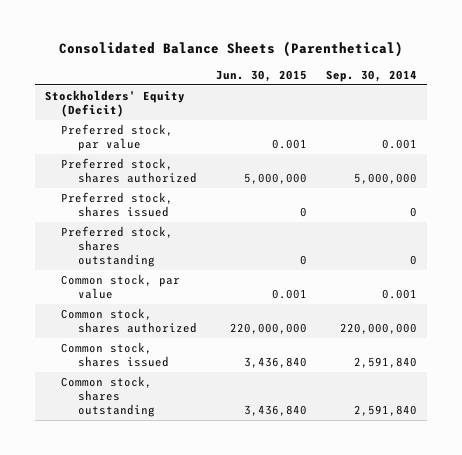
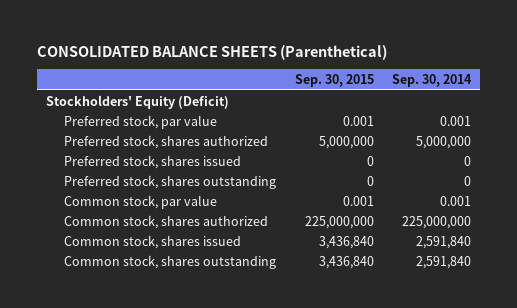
[59,41,404,58] Consolidated Balance Sheets (Parenthetical) -> [36,44,387,60] CONSOLIDATED BALANCE SHEETS (Parenthetical)
[216,70,308,83] Jun. 30, 2015 -> none
none -> [294,74,374,88] Sep. 30, 2015
[340,323,418,335] 220,000,000 -> [401,215,471,229] 225,000,000

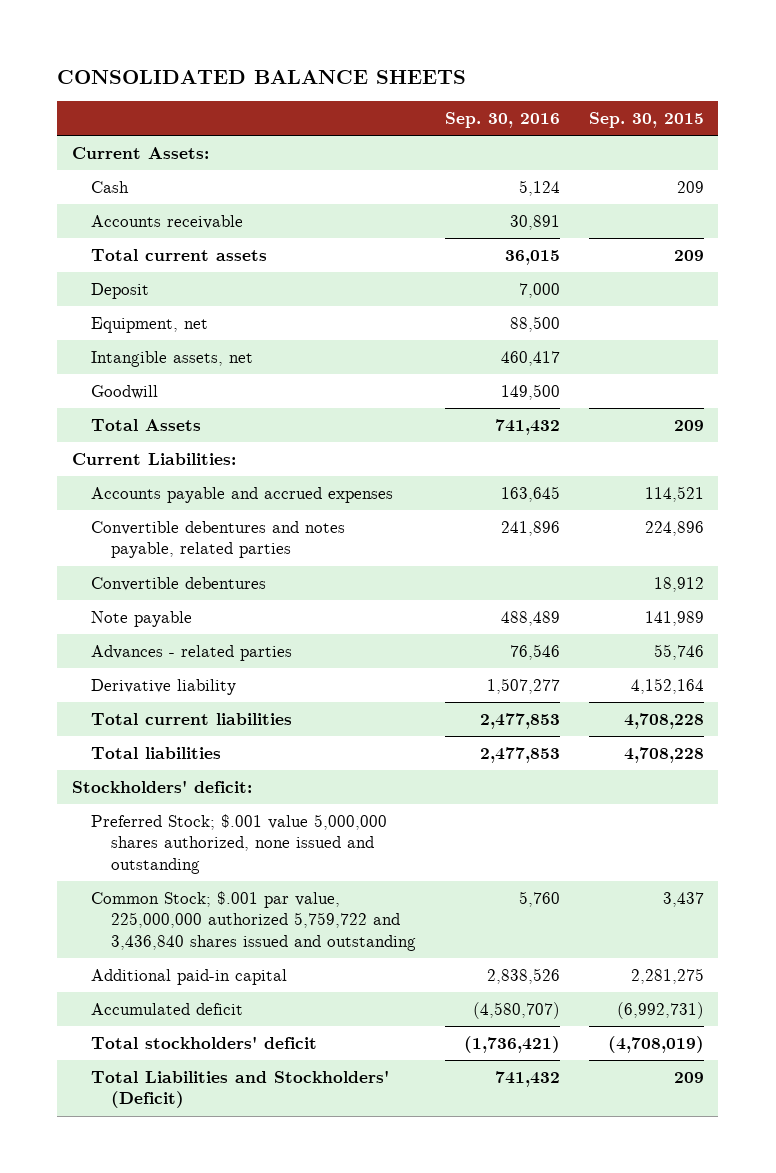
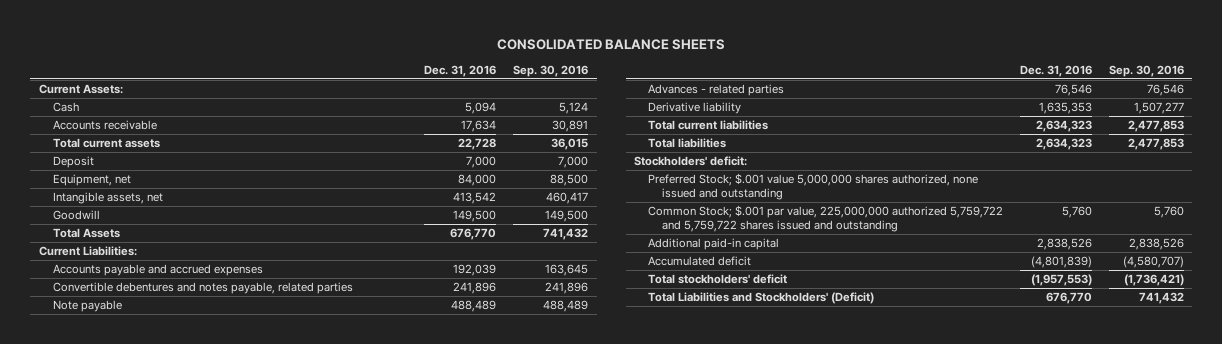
[588,112,704,129] Sep. 30, 2015 -> none
none -> [424,64,497,77] Dec. 31, 2016
[91,577,267,592] Convertible debentures -> none
[91,891,417,951] Common Stock; $.001 par value, 225,000,000 authorized 5,759,722 and 3,436,840 shares issued and outstanding -> [648,205,1004,233] Common Stock; $.001 par value, 225,000,000 authorized 5,759,722 and 5,759,722 shares issued and outstanding

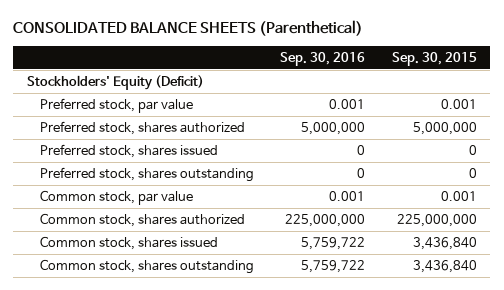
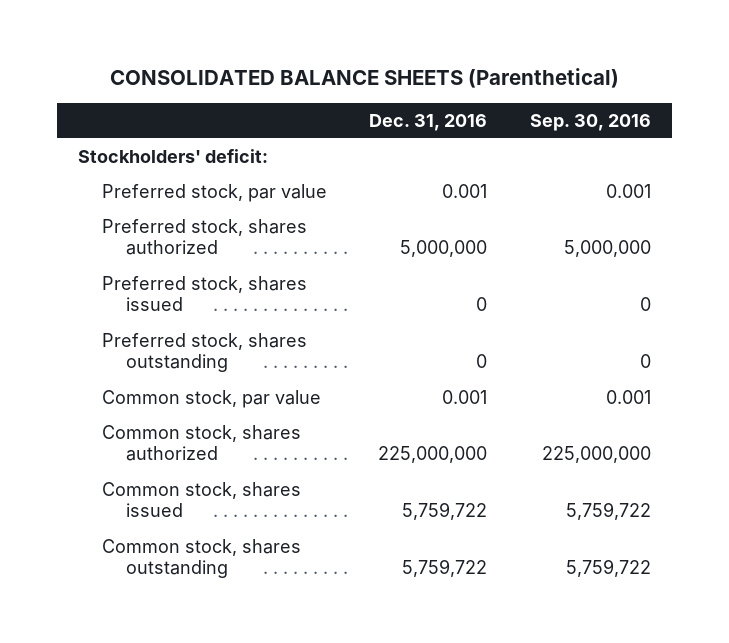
[391,52,477,67] Sep. 30, 2015 -> none
none -> [369,113,488,131] Dec. 31, 2016
[26,74,204,90] Stockholders' Equity (Deficit) -> [78,149,269,164] Stockholders' deficit:

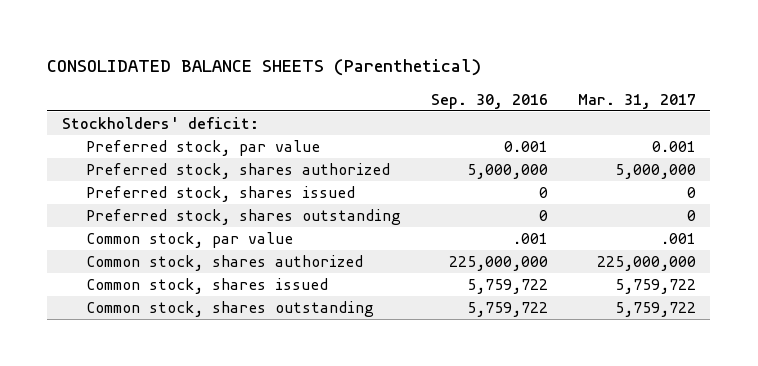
[369,113,488,131] Dec. 31, 2016 -> none
none -> [577,93,696,109] Mar. 31, 2017
[605,390,651,405] 0.001 -> [512,233,548,245] .001

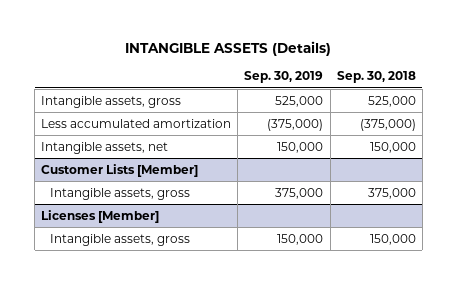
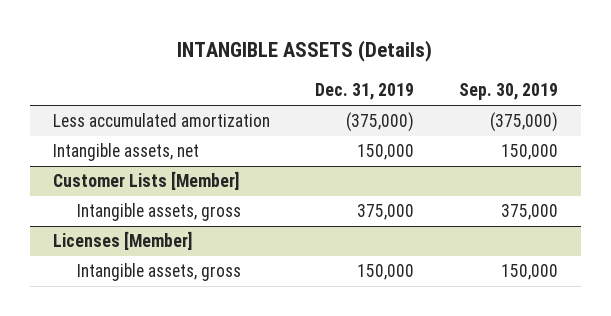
[336,71,416,84] Sep. 30, 2018 -> none
none -> [314,83,414,101] Dec. 31, 2019
[41,95,182,108] Intangible assets, gross -> none

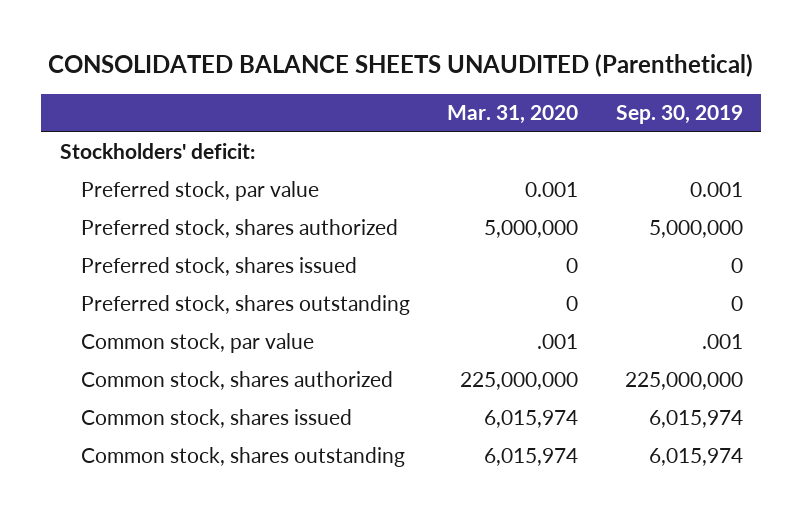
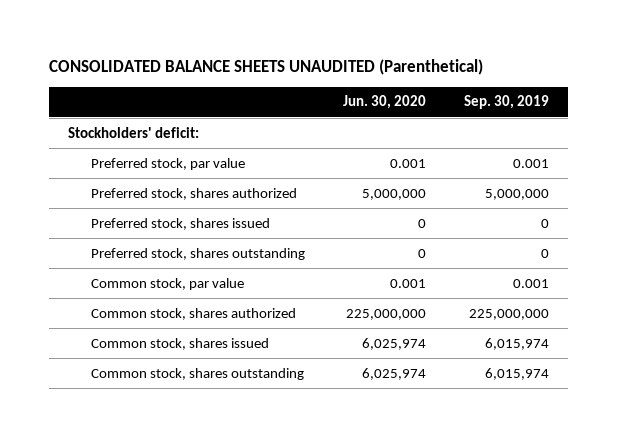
[447,105,579,125] Mar. 31, 2020 -> none
none -> [343,95,427,110] Jun. 30, 2020
[701,334,743,350] .001 -> [512,278,549,288] 0.001

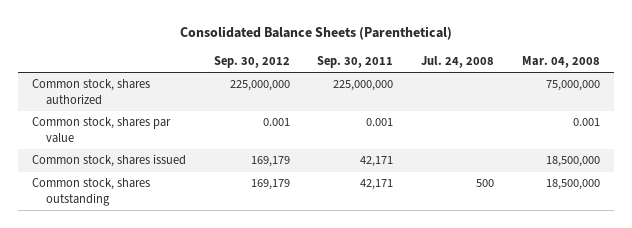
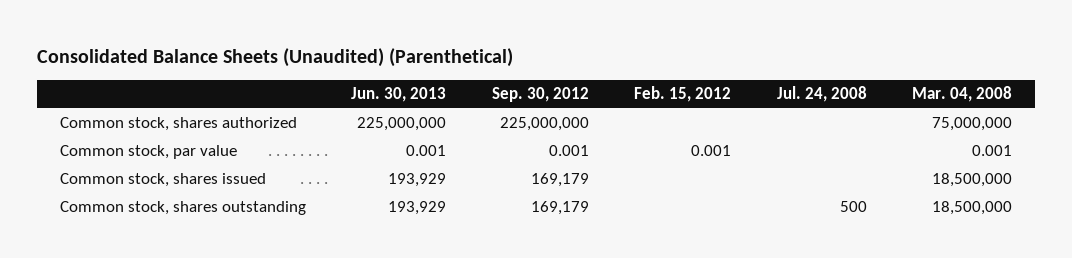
[179,25,452,40] Consolidated Balance Sheets (Parenthetical) -> [36,47,513,67] Consolidated Balance Sheets (Unaudited) (Parenthetical)
[317,55,394,68] Sep. 30, 2011 -> none
none -> [351,86,447,102] Jun. 30, 2013
none -> [634,85,732,102] Feb. 15, 2012
[31,117,171,143] Common stock, shares par value -> [59,145,237,160] Common stock, par value

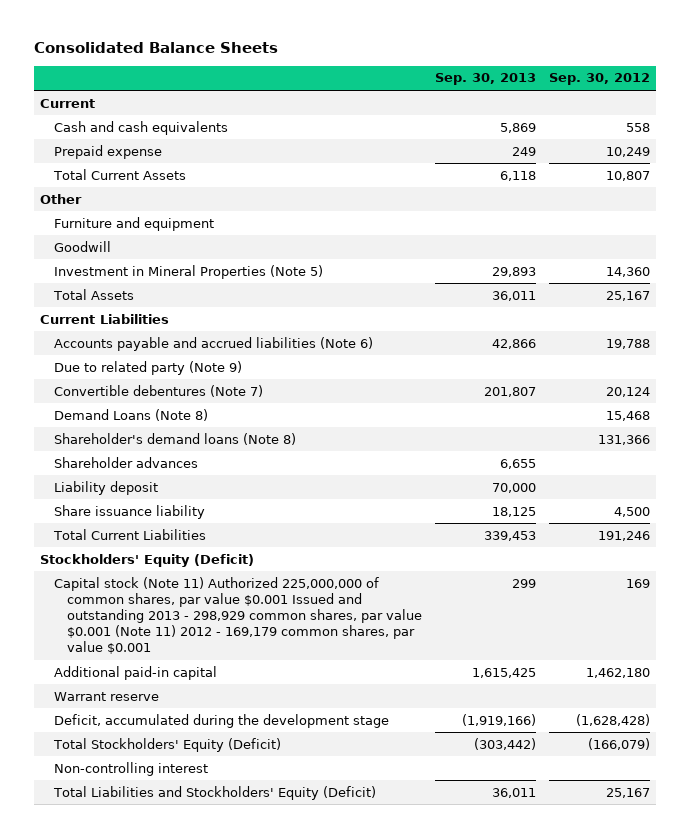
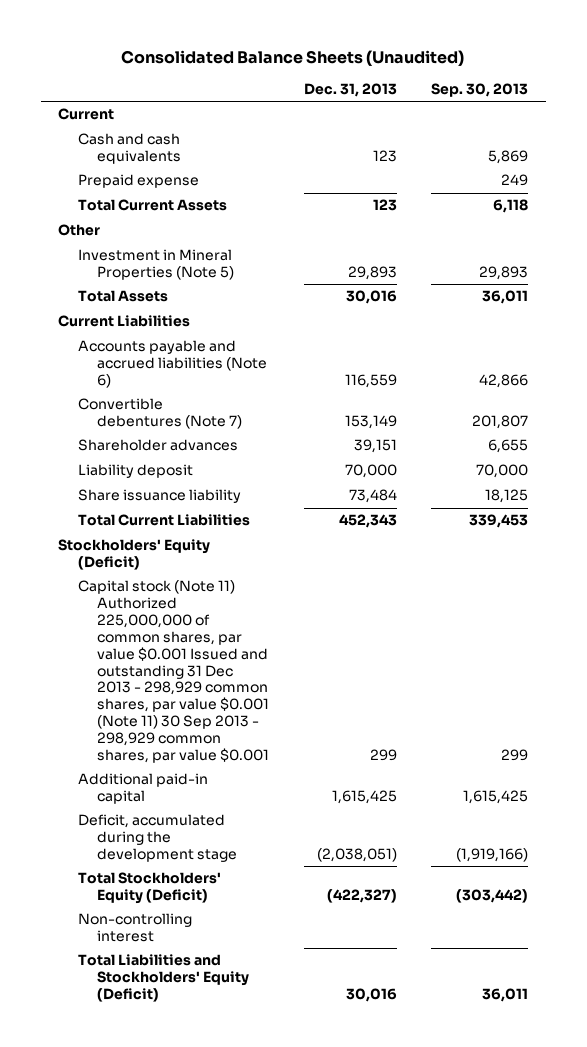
[34,42,279,54] Consolidated Balance Sheets -> [121,49,465,66] Consolidated Balance Sheets (Unaudited)
[548,73,650,86] Sep. 30, 2012 -> none
none -> [303,83,397,98] Dec. 31, 2013
[53,216,214,231] Furniture and equipment -> none
[53,240,111,252] Goodwill -> none
[53,360,242,375] Due to related party (Note 9) -> none
[53,408,208,421] Demand Loans (Note 8) -> none
[53,432,296,445] Shareholder's demand loans (Note 8) -> none
[53,576,422,654] Capital stock (Note 11) Authorized 225,000,000 of common shares, par value $0.001 Issued and outstanding 2013 - 298,929 common shares, par value $0.001 (Note 11) 2012 - 169,179 common shares, par value $0.001 -> [77,580,270,763] Capital stock (Note 11) Authorized 225,000,000 of common shares, par value $0.001 Issued and outstanding 31 Dec 2013 - 298,929 common shares, par value $0.001 (Note 11) 30 Sep 2013 - 298,929 common shares, par value $0.001
[53,691,159,701] Warrant reserve -> none

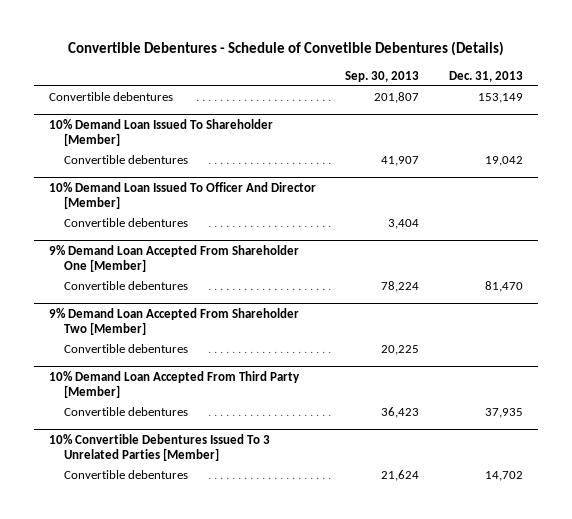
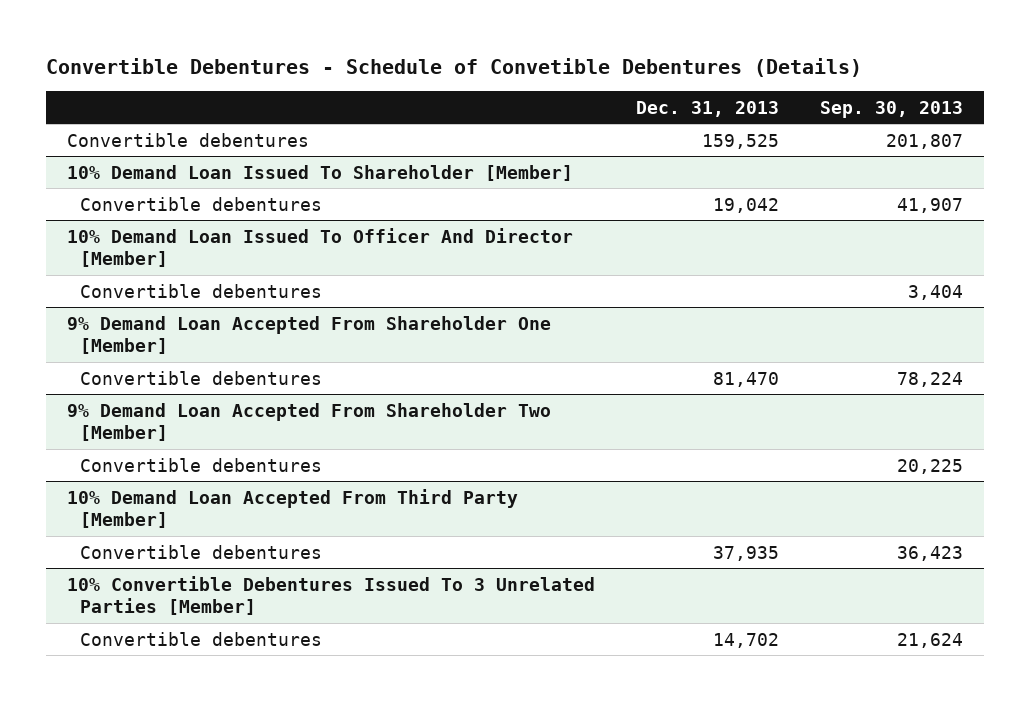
[477,93,523,104] 153,149 -> [702,133,780,149] 159,525

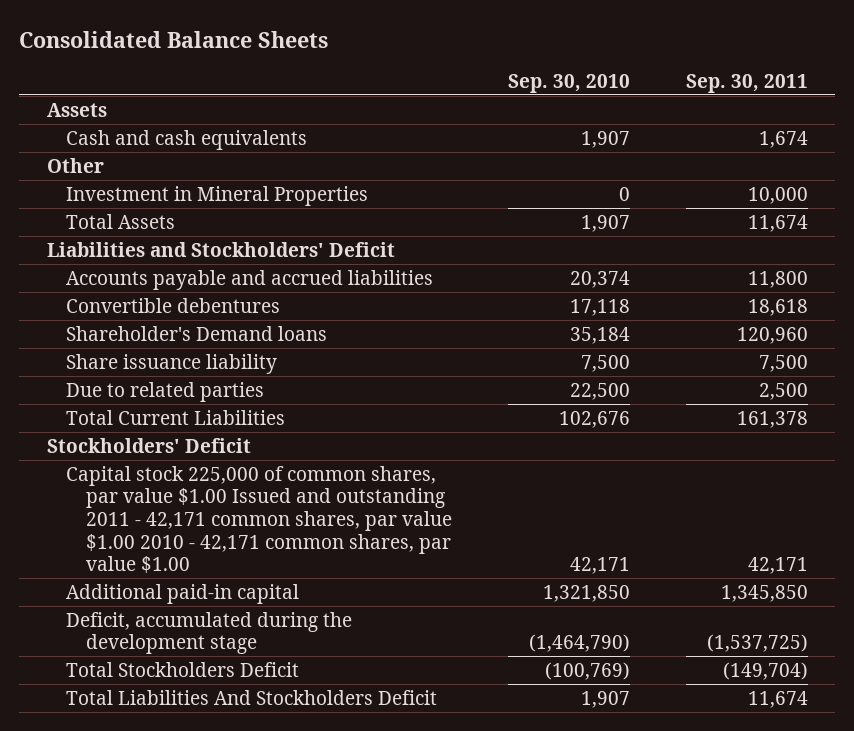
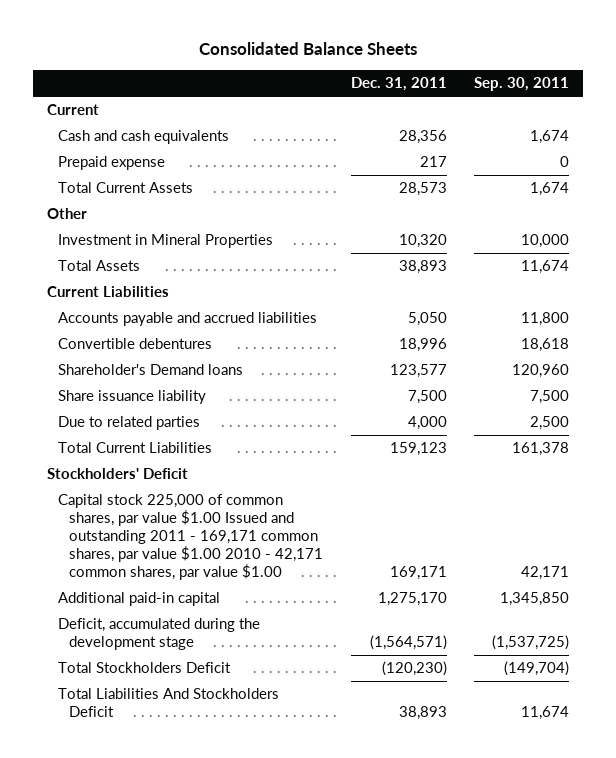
[507,73,630,93] Sep. 30, 2010 -> none
none -> [350,76,447,91] Dec. 31, 2011
[46,102,107,117] Assets -> none
none -> [46,104,99,116] Current
none -> [57,156,165,171] Prepaid expense
none -> [57,182,193,194] Total Current Assets
[46,241,395,257] Liabilities and Stockholders' Deficit -> none
none -> [46,286,169,298] Current Liabilities
[66,465,453,574] Capital stock 225,000 of common shares, par value $1.00 Issued and outstanding 2011 - 42,171 common shares, par value $1.00 2010 - 42,171 common shares, par value $1.00 -> [57,494,324,581] Capital stock 225,000 of common shares, par value $1.00 Issued and outstanding 2011 - 169,171 common shares, par value $1.00 2010 - 42,171 common shares, par value $1.00

